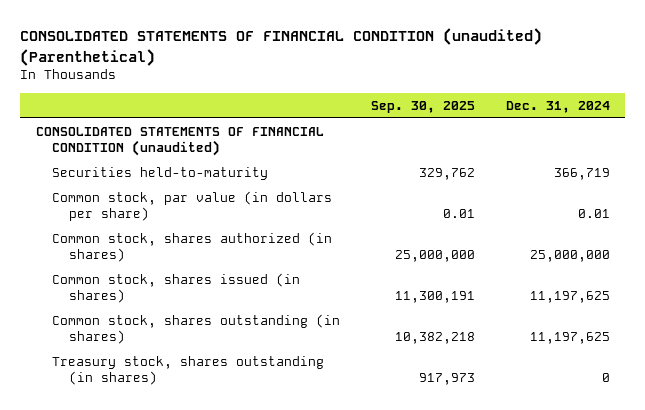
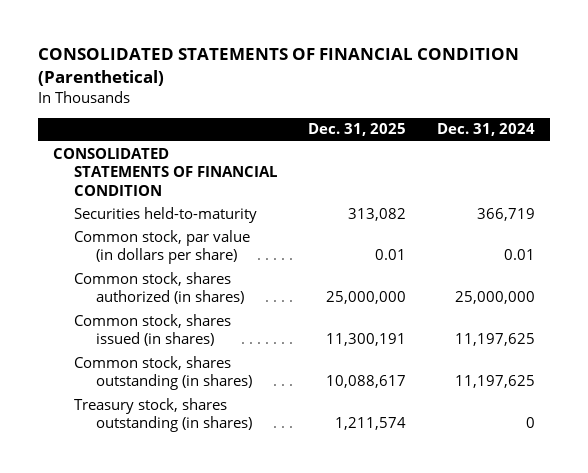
[20,27,543,66] CONSOLIDATED STATEMENTS OF FINANCIAL CONDITION (unaudited) (Parenthetical) -> [37,48,519,87] CONSOLIDATED STATEMENTS OF FINANCIAL CONDITION (Parenthetical)
[371,100,476,113] Sep. 30, 2025 -> none
none -> [308,123,407,137] Dec. 31, 2025
[35,127,324,157] CONSOLIDATED STATEMENTS OF FINANCIAL CONDITION (unaudited) -> [53,147,278,196] CONSOLIDATED STATEMENTS OF FINANCIAL CONDITION

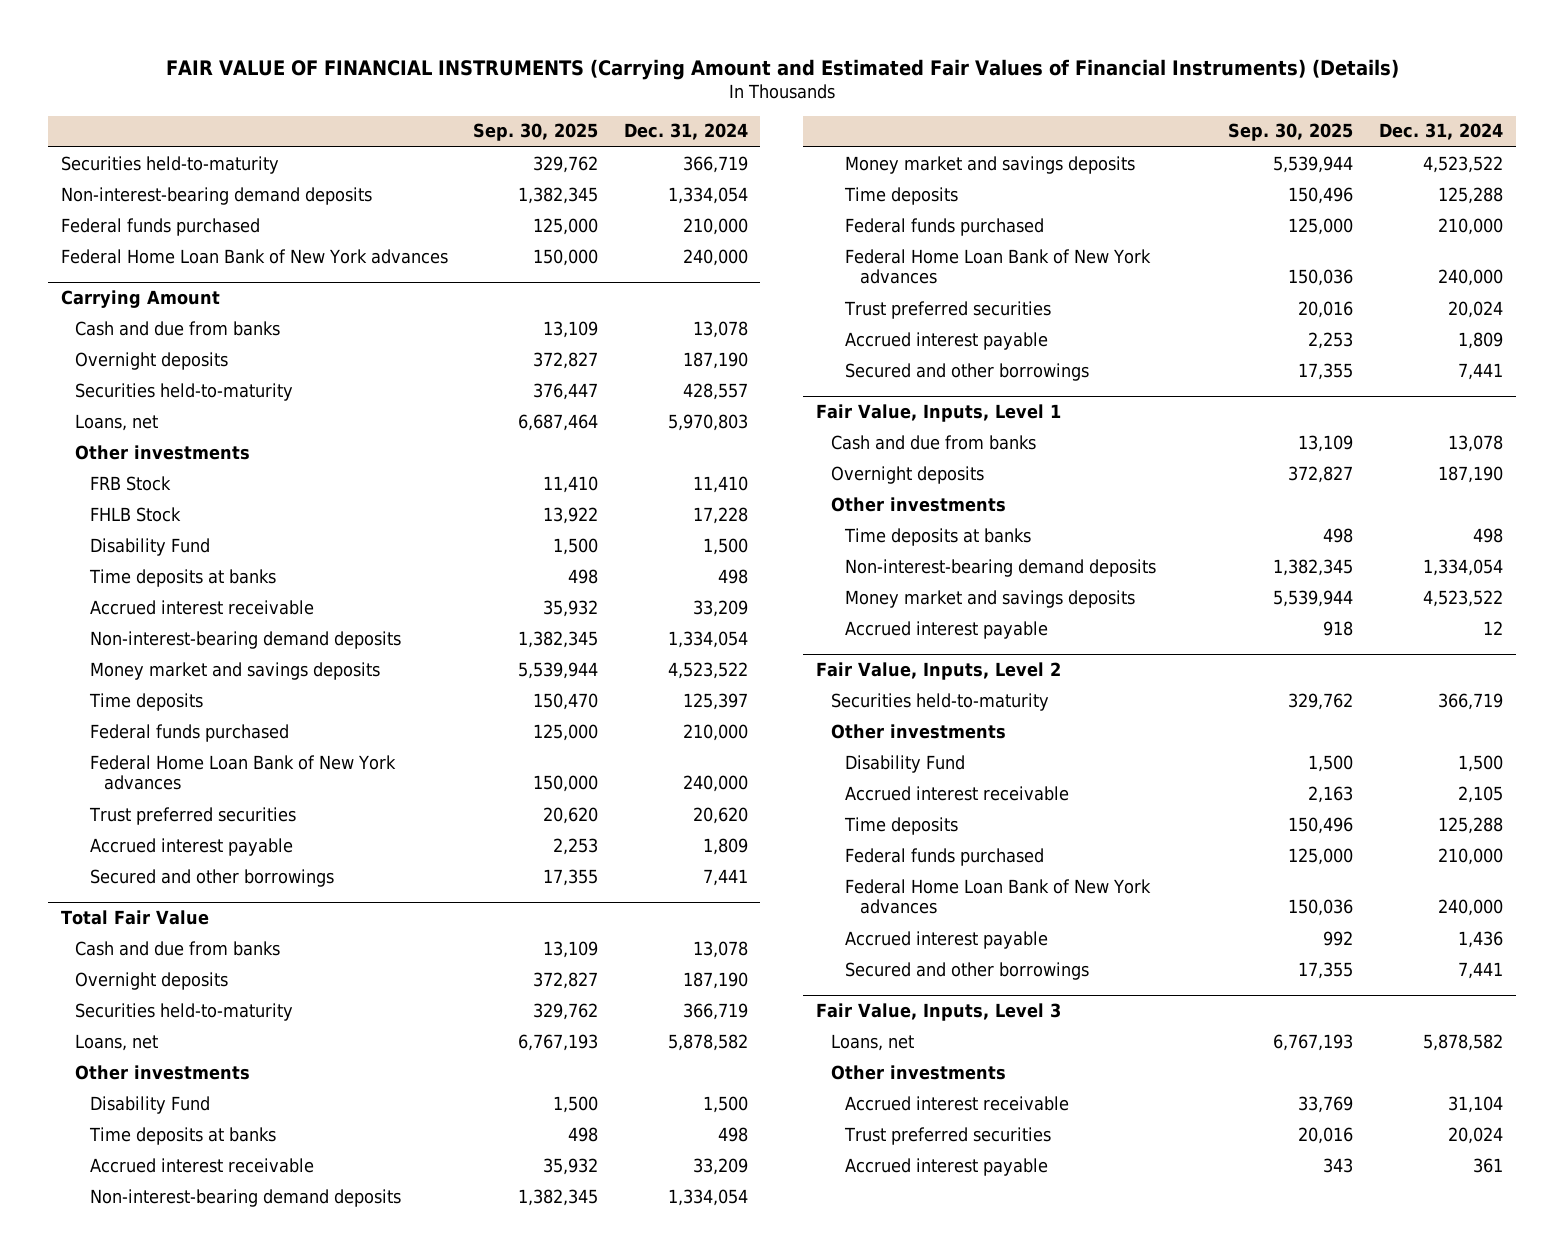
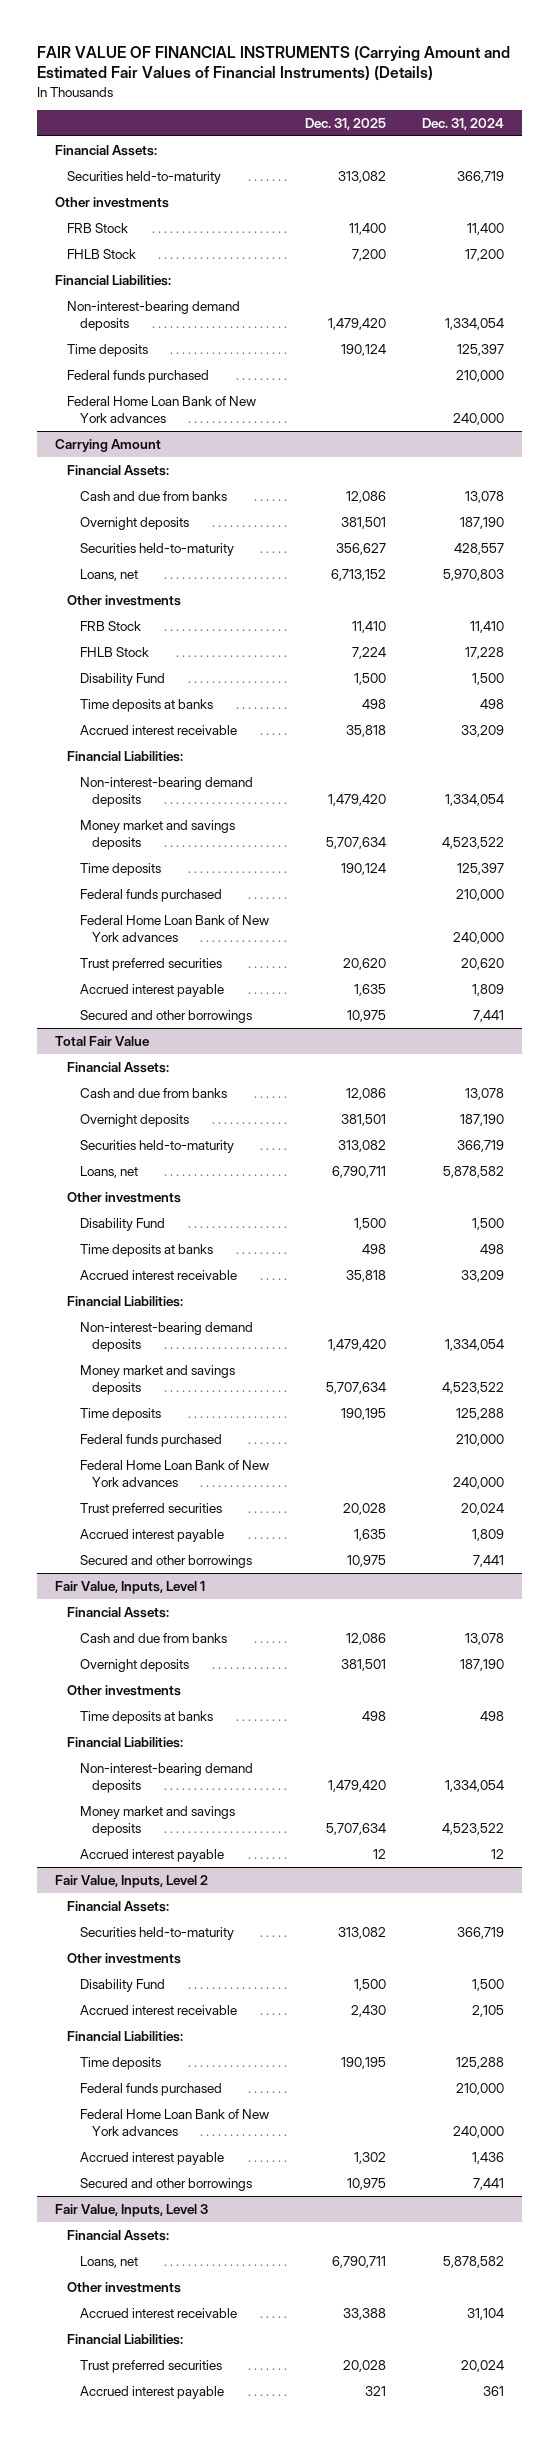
[473,123,599,142] Sep. 30, 2025 -> none
none -> [304,117,386,130] Dec. 31, 2025
none -> [54,144,157,156] Financial Assets:
none -> [54,196,169,208] Other investments
none -> [67,222,129,233] FRB Stock
none -> [67,248,137,259] FHLB Stock
none -> [54,274,171,286] Financial Liabilities:
none -> [67,343,149,357] Time deposits
none -> [67,464,170,476] Financial Assets:
none -> [67,750,184,762] Financial Liabilities:
none -> [67,1061,170,1073] Financial Assets:
none -> [67,1295,184,1307] Financial Liabilities:
none -> [67,1606,170,1618] Financial Assets:
none -> [67,1736,184,1748] Financial Liabilities:
none -> [67,1900,170,1912] Financial Assets:
none -> [67,2030,184,2042] Financial Liabilities:
none -> [67,2229,170,2241] Financial Assets:
none -> [67,2333,184,2345] Financial Liabilities:

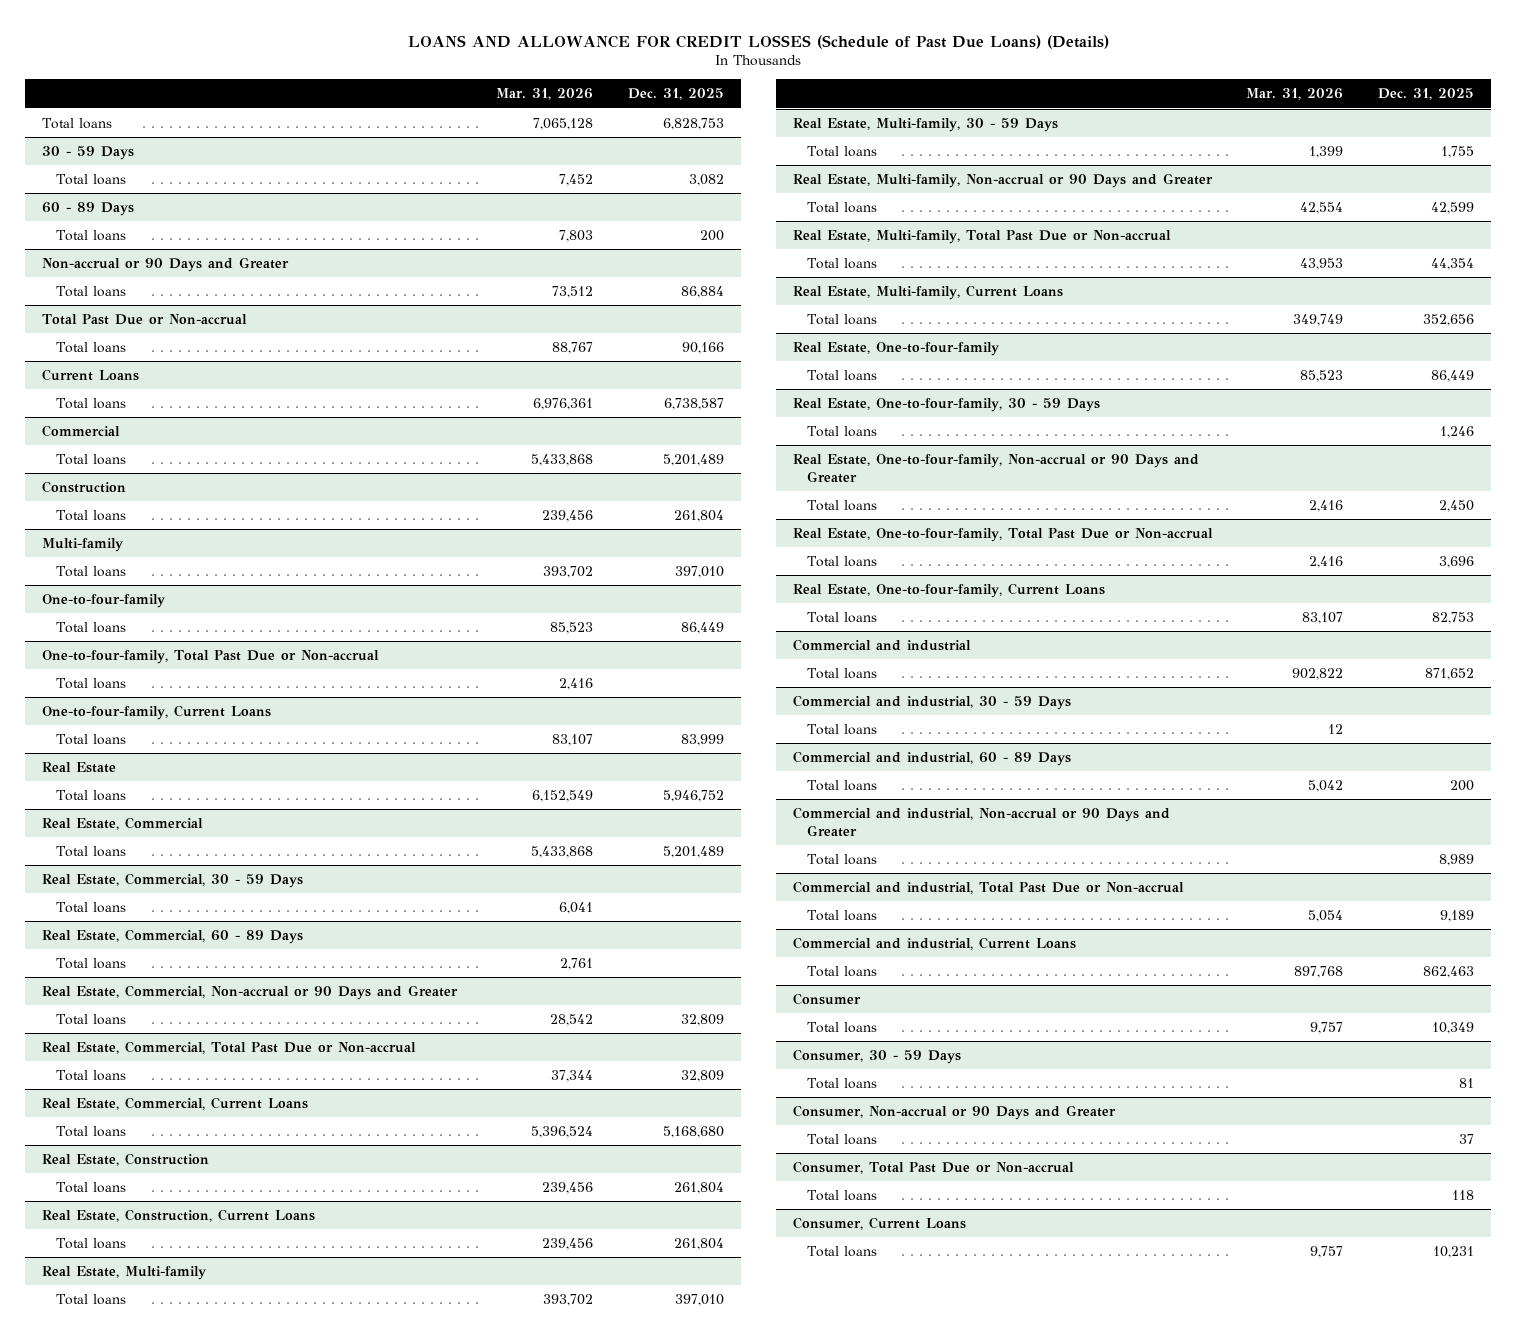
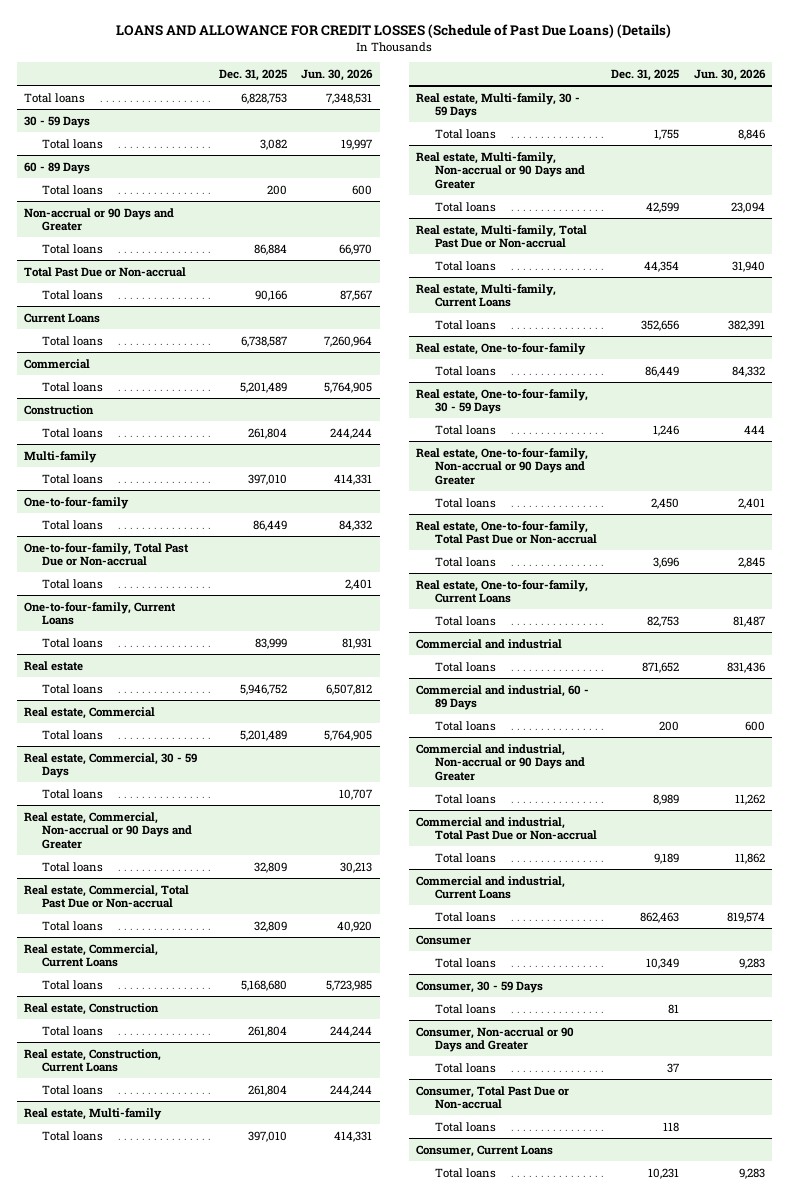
[495,88,593,101] Mar. 31, 2026 -> none
none -> [301,68,374,81] Jun. 30, 2026
[42,762,117,774] Real Estate -> [23,660,83,671] Real estate
[42,817,204,831] Real Estate, Commercial -> [23,706,155,719] Real estate, Commercial
[56,902,127,914] Total loans -> none
[42,929,304,945] Real Estate, Commercial, 60 - 89 Days -> none
[42,873,304,889] Real Estate, Commercial, 30 - 59 Days -> [23,752,197,779] Real estate, Commercial, 30 - 59 Days
[42,985,459,1001] Real Estate, Commercial, Non-accrual or 90 Days and Greater -> [23,811,193,849] Real estate, Commercial, Non-accrual or 90 Days and Greater
[42,1041,417,1055] Real Estate, Commercial, Total Past Due or Non-accrual -> [23,884,189,909] Real estate, Commercial, Total Past Due or Non-accrual
[42,1097,309,1111] Real Estate, Commercial, Current Loans -> [23,943,158,968] Real estate, Commercial, Current Loans
[42,1153,210,1167] Real Estate, Construction -> [23,1002,159,1015] Real estate, Construction
[42,1209,316,1223] Real Estate, Construction, Current Loans -> [23,1048,161,1073] Real estate, Construction, Current Loans
[42,1266,207,1281] Real Estate, Multi-family -> [23,1107,162,1120] Real estate, Multi-family
[792,118,1058,133] Real Estate, Multi-family, 30 - 59 Days -> [416,92,581,119] Real estate, Multi-family, 30 - 59 Days
[792,173,1213,189] Real Estate, Multi-family, Non-accrual or 90 Days and Greater -> [416,151,585,189] Real estate, Multi-family, Non-accrual or 90 Days and Greater
[792,230,1171,245] Real Estate, Multi-family, Total Past Due or Non-accrual -> [416,224,588,249] Real estate, Multi-family, Total Past Due or Non-accrual
[792,285,1063,301] Real Estate, Multi-family, Current Loans -> [416,283,557,308] Real estate, Multi-family, Current Loans
[792,342,999,357] Real Estate, One-to-four-family -> [416,342,587,355] Real estate, One-to-four-family
[792,398,1100,413] Real Estate, One-to-four-family, 30 - 59 Days -> [416,388,589,415] Real estate, One-to-four-family, 30 - 59 Days
[792,454,1199,483] Real Estate, One-to-four-family, Non-accrual or 90 Days and Greater -> [416,447,589,485] Real estate, One-to-four-family, Non-accrual or 90 Days and Greater
[792,528,1213,543] Real Estate, One-to-four-family, Total Past Due or Non-accrual -> [416,520,597,545] Real estate, One-to-four-family, Total Past Due or Non-accrual
[792,583,1105,599] Real Estate, One-to-four-family, Current Loans -> [416,579,589,604] Real estate, One-to-four-family, Current Loans
[792,695,1071,711] Commercial and industrial, 30 - 59 Days -> none
[806,724,877,736] Total loans -> none

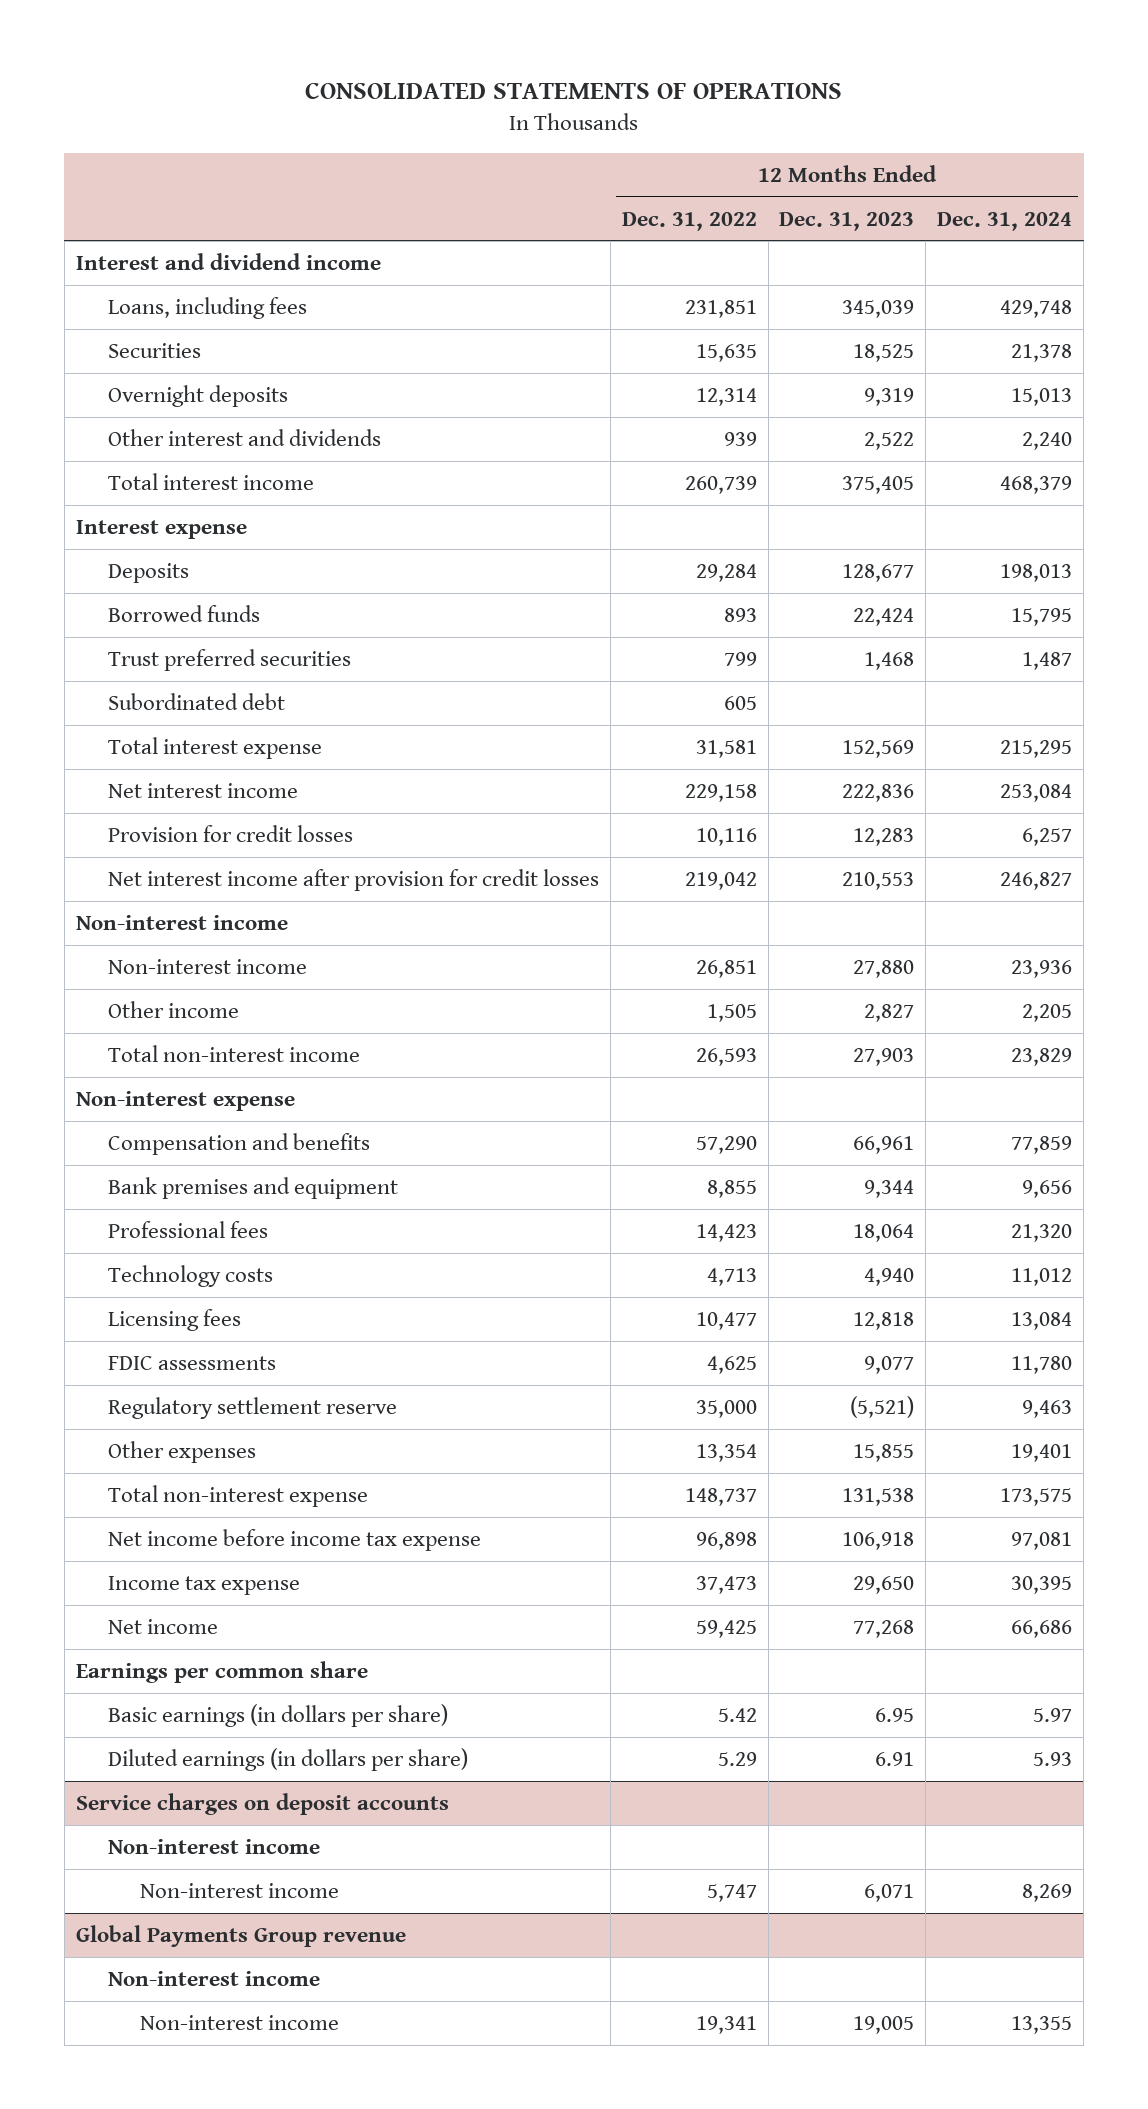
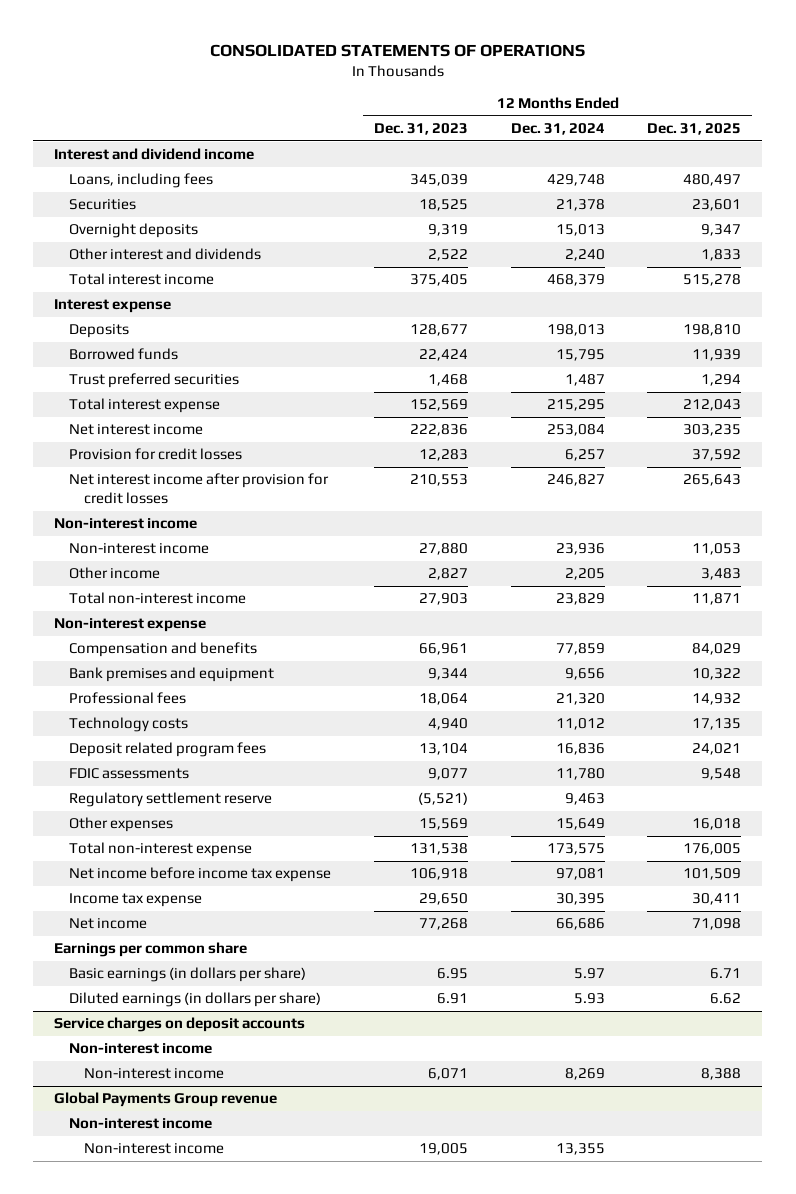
[621,211,757,231] Dec. 31, 2022 -> none
none -> [647,123,742,136] Dec. 31, 2025
[107,692,285,710] Subordinated debt -> none
[107,1308,241,1331] Licensing fees -> none
none -> [69,742,267,758] Deposit related program fees
[853,1443,915,1462] 15,855 -> [418,818,468,831] 15,569
[1011,1443,1073,1462] 19,401 -> [555,818,605,831] 15,649

